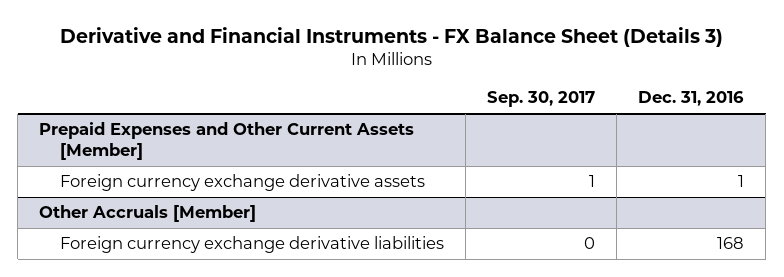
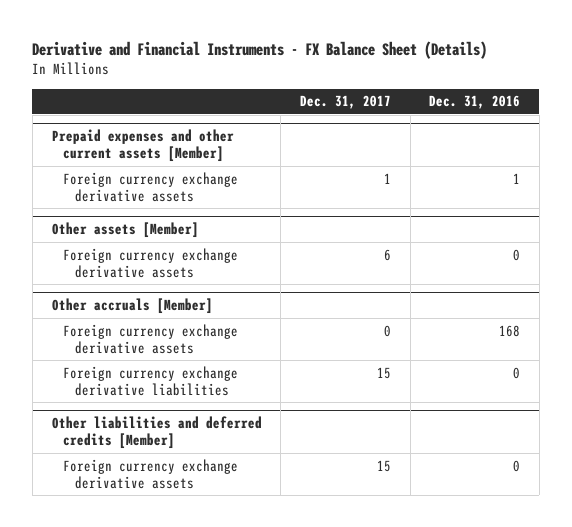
[59,27,723,48] Derivative and Financial Instruments - FX Balance Sheet (Details 3) -> [32,40,488,59] Derivative and Financial Instruments - FX Balance Sheet (Details)
[487,91,596,108] Sep. 30, 2017 -> none
none -> [299,95,391,110] Dec. 31, 2017
[39,122,415,160] Prepaid Expenses and Other Current Assets [Member] -> [51,129,234,163] Prepaid expenses and other current assets [Member]
none -> [51,222,199,239] Other assets [Member]
none -> [63,247,239,278] Foreign currency exchange derivative assets
[39,205,257,223] Other Accruals [Member] -> [51,298,213,315] Other accruals [Member]
none -> [63,323,239,354] Foreign currency exchange derivative assets
[717,237,745,250] 168 -> [513,366,521,379] 0
none -> [51,416,262,450] Other liabilities and deferred credits [Member]
none -> [63,458,239,489] Foreign currency exchange derivative assets

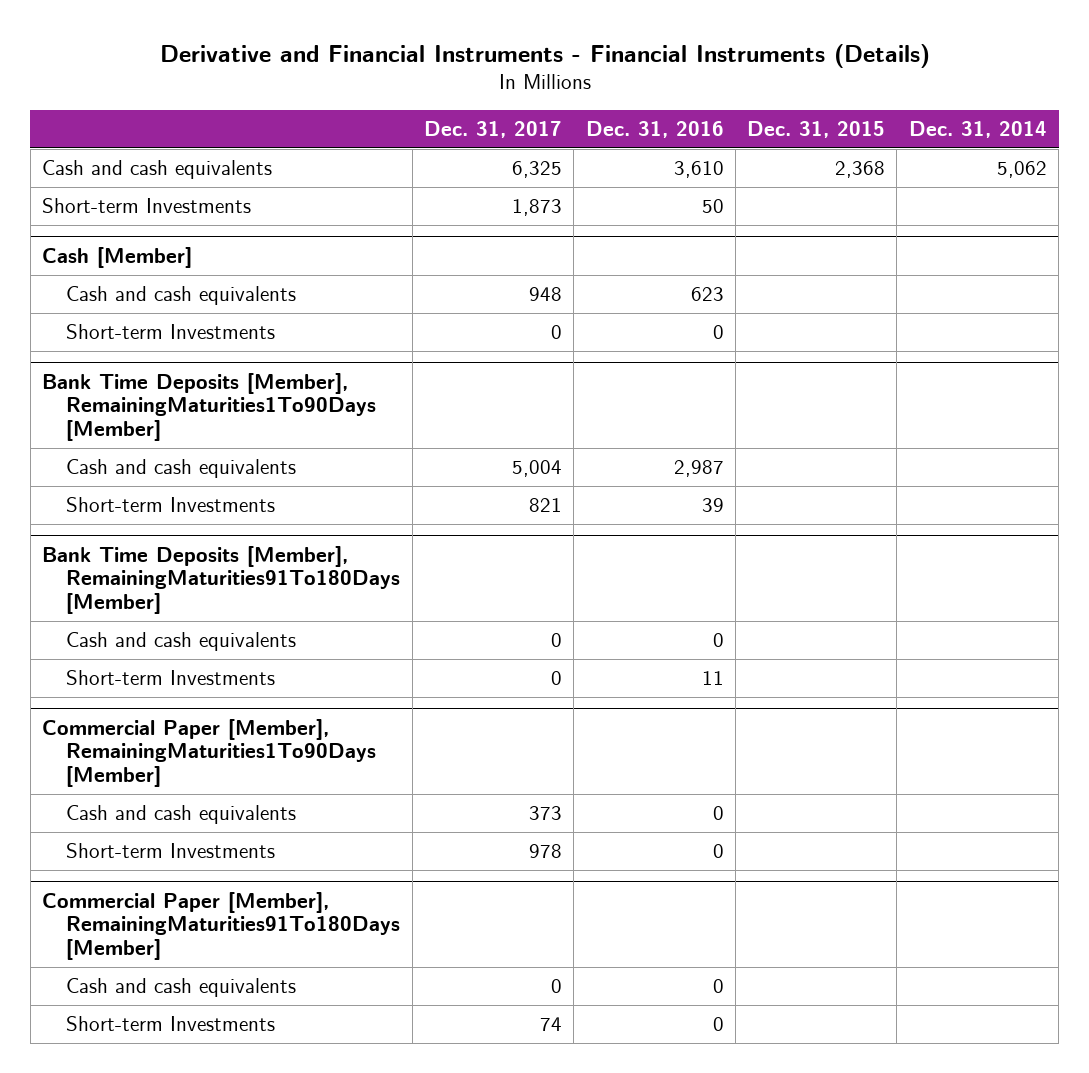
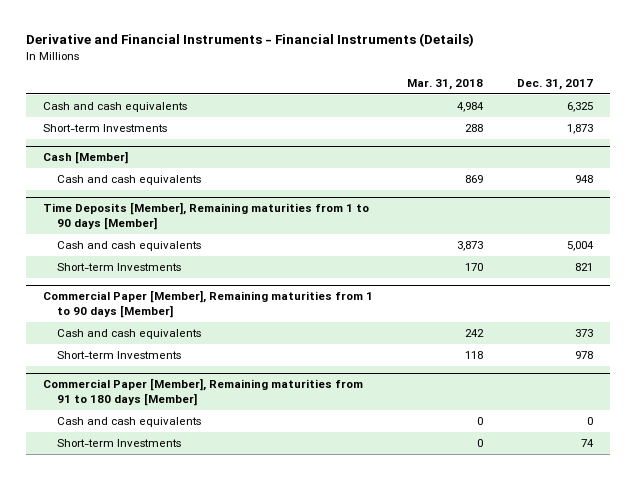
[585,121,724,139] Dec. 31, 2016 -> none
[747,121,886,139] Dec. 31, 2015 -> none
[908,121,1047,139] Dec. 31, 2014 -> none
none -> [406,78,483,90] Mar. 31, 2018
[66,324,276,340] Short-term Investments -> none
[42,372,377,441] Bank Time Deposits [Member], RemainingMaturities1To90Days [Member] -> none
none -> [42,202,369,230] Time Deposits [Member], Remaining maturities from 1 to 90 days [Member]
[42,545,401,614] Bank Time Deposits [Member], RemainingMaturities91To180Days [Member] -> none
[66,632,297,652] Cash and cash equivalents -> none
[66,670,276,686] Short-term Investments -> none
[42,718,377,787] Commercial Paper [Member], RemainingMaturities1To90Days [Member] -> none
none -> [42,290,373,318] Commercial Paper [Member], Remaining maturities from 1 to 90 days [Member]
[42,891,401,960] Commercial Paper [Member], RemainingMaturities91To180Days [Member] -> none
none -> [42,378,363,406] Commercial Paper [Member], Remaining maturities from 91 to 180 days [Member]

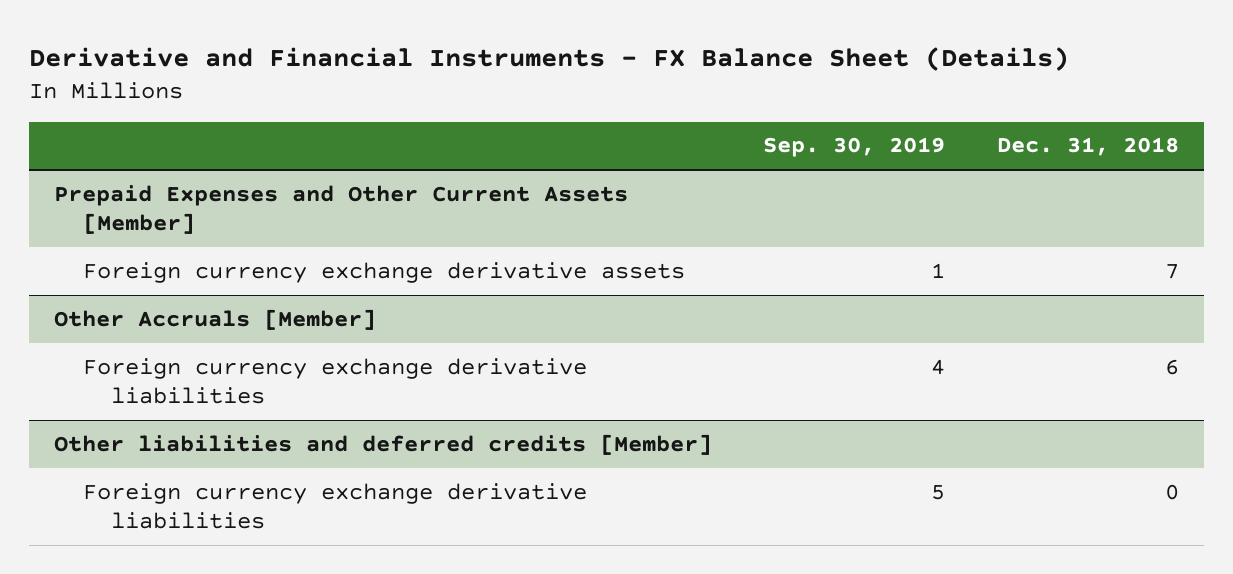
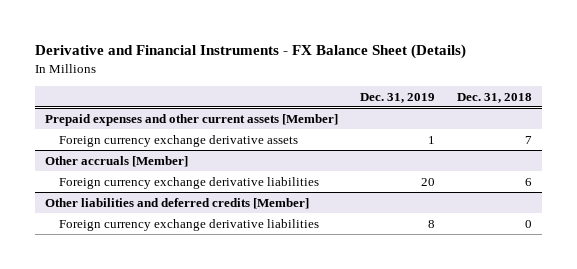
[763,137,946,158] Sep. 30, 2019 -> none
none -> [359,92,435,103] Dec. 31, 2019
[54,184,629,235] Prepaid Expenses and Other Current Assets [Member] -> [45,113,339,126] Prepaid expenses and other current assets [Member]
[54,308,377,330] Other Accruals [Member] -> [45,155,189,167] Other accruals [Member]

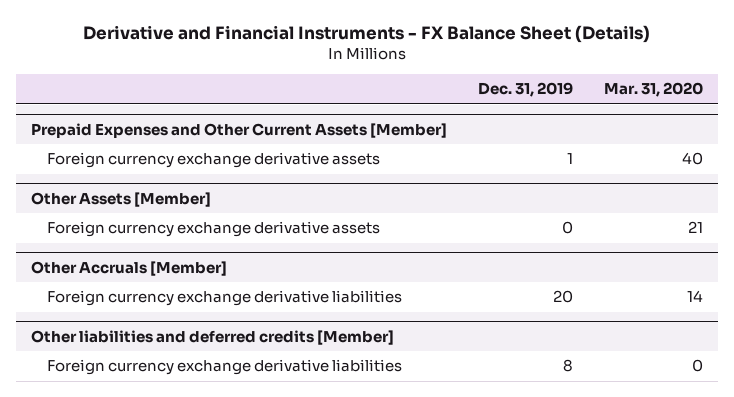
[456,92,532,103] Dec. 31, 2018 -> none
none -> [603,82,703,98] Mar. 31, 2020
[45,113,339,126] Prepaid expenses and other current assets [Member] -> [31,122,448,138] Prepaid Expenses and Other Current Assets [Member]
none -> [31,191,212,207] Other Assets [Member]
none -> [47,221,381,238] Foreign currency exchange derivative assets
[45,155,189,167] Other accruals [Member] -> [31,260,228,276] Other Accruals [Member]

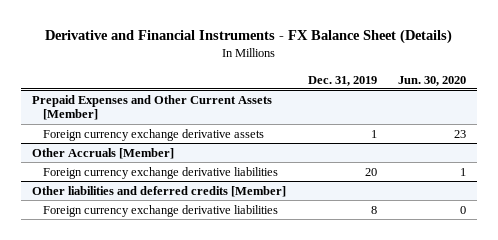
[603,82,703,98] Mar. 31, 2020 -> none
none -> [398,75,467,86] Jun. 30, 2020
[31,191,212,207] Other Assets [Member] -> none
[47,221,381,238] Foreign currency exchange derivative assets -> none

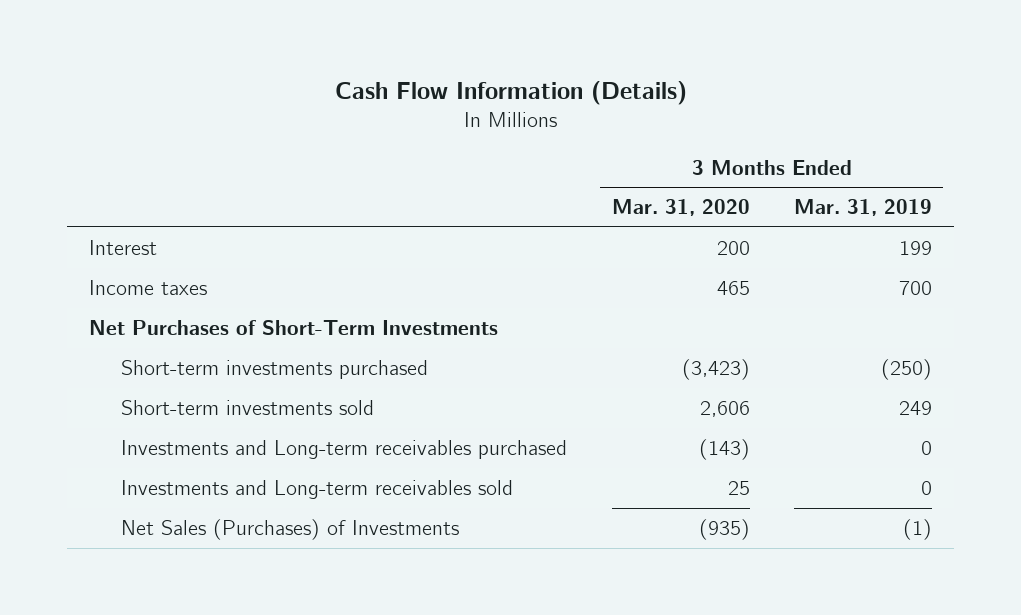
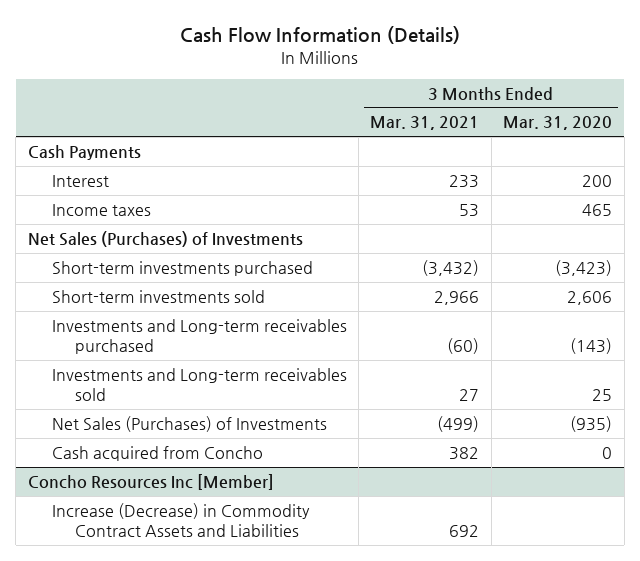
[794,199,933,217] Mar. 31, 2019 -> none
none -> [370,116,480,131] Mar. 31, 2021
none -> [27,145,141,161] Cash Payments
[89,319,499,335] Net Purchases of Short-Term Investments -> [27,231,303,248] Net Sales (Purchases) of Investments
none -> [51,446,263,462] Cash acquired from Concho
none -> [27,474,274,491] Concho Resources Inc [Member]
none -> [51,503,310,538] Increase (Decrease) in Commodity Contract Assets and Liabilities

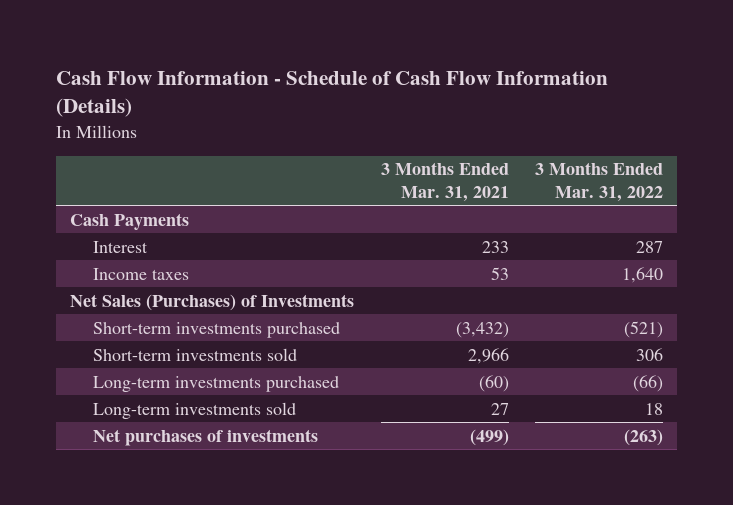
[179,25,460,44] Cash Flow Information (Details) -> [56,70,609,117] Cash Flow Information - Schedule of Cash Flow Information (Details)
[503,116,613,131] Mar. 31, 2020 -> none
none -> [535,162,664,202] 3 Months Ended Mar. 31, 2022
[51,446,263,462] Cash acquired from Concho -> none
[27,474,274,491] Concho Resources Inc [Member] -> none
[51,503,310,538] Increase (Decrease) in Commodity Contract Assets and Liabilities -> none
[51,319,347,355] Investments and Long-term receivables purchased -> [93,375,340,392] Long-term investments purchased
[51,368,347,402] Investments and Long-term receivables sold -> [93,401,297,419] Long-term investments sold
[51,416,327,433] Net Sales (Purchases) of Investments -> [93,428,319,446] Net purchases of investments

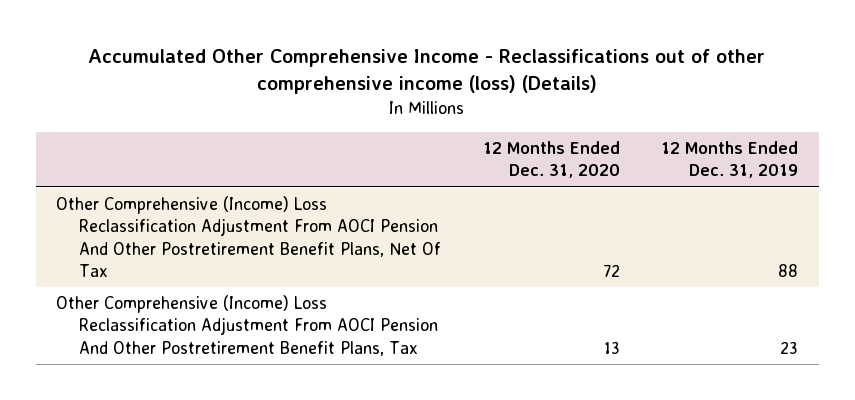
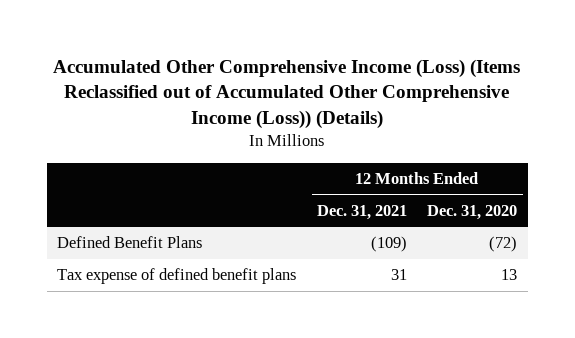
[88,49,766,95] Accumulated Other Comprehensive Income - Reclassifications out of other comprehensive income (loss) (Details) -> [53,58,521,129] Accumulated Other Comprehensive Income (Loss) (Items Reclassified out of Accumulated Other Comprehensive Income (Loss)) (Details)
[661,141,799,179] 12 Months Ended Dec. 31, 2019 -> none
none -> [316,204,407,220] Dec. 31, 2021
[56,196,442,277] Other Comprehensive (Income) Loss Reclassification Adjustment From AOCI Pension And Other Postretirement Benefit Plans, Net Of Tax -> none
none -> [57,236,203,249] Defined Benefit Plans
[56,295,439,356] Other Comprehensive (Income) Loss Reclassification Adjustment From AOCI Pension And Other Postretirement Benefit Plans, Tax -> [57,268,297,285] Tax expense of defined benefit plans

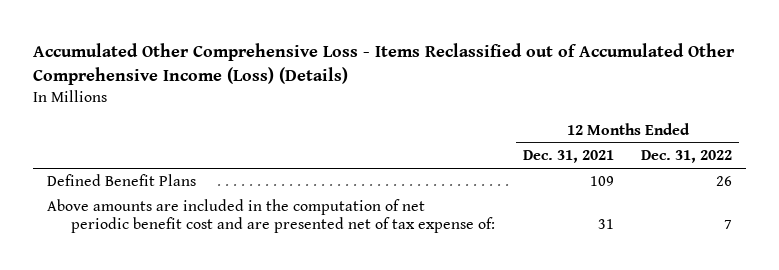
[53,58,521,129] Accumulated Other Comprehensive Income (Loss) (Items Reclassified out of Accumulated Other Comprehensive Income (Loss)) (Details) -> [32,43,735,86] Accumulated Other Comprehensive Loss - Items Reclassified out of Accumulated Other Comprehensive Income (Loss) (Details)
[427,204,518,220] Dec. 31, 2020 -> none
none -> [641,150,733,164] Dec. 31, 2022
[370,236,407,253] (109) -> [589,176,614,187] 109
[57,268,297,285] Tax expense of defined benefit plans -> [46,199,496,234] Above amounts are included in the computation of net periodic benefit cost and are presented net of tax expense of:

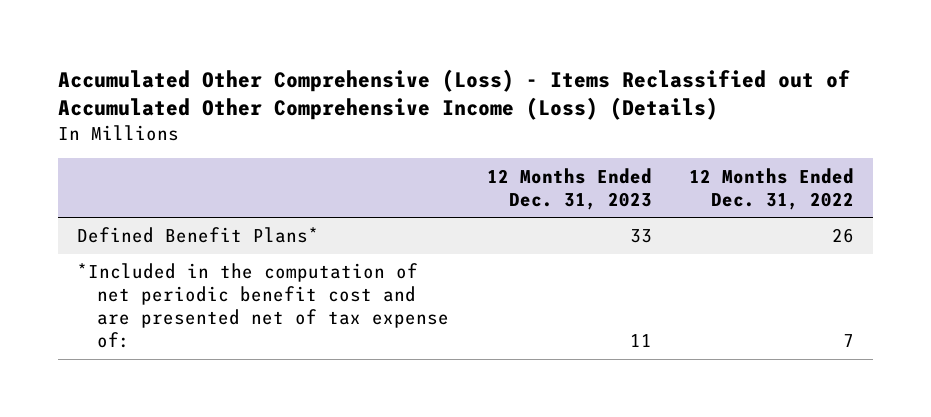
[32,43,735,86] Accumulated Other Comprehensive Loss - Items Reclassified out of Accumulated Other Comprehensive Income (Loss) (Details) -> [58,68,851,121] Accumulated Other Comprehensive (Loss) - Items Reclassified out of Accumulated Other Comprehensive Income (Loss) (Details)
[522,150,614,164] Dec. 31, 2021 -> none
none -> [486,167,652,210] 12 Months Ended Dec. 31, 2023
[46,174,196,187] Defined Benefit Plans -> [77,227,320,244] Defined Benefit Plans*
[46,199,496,234] Above amounts are included in the computation of net periodic benefit cost and are presented net of tax expense of: -> [77,263,450,349] *Included in the computation of net periodic benefit cost and are presented net of tax expense of:

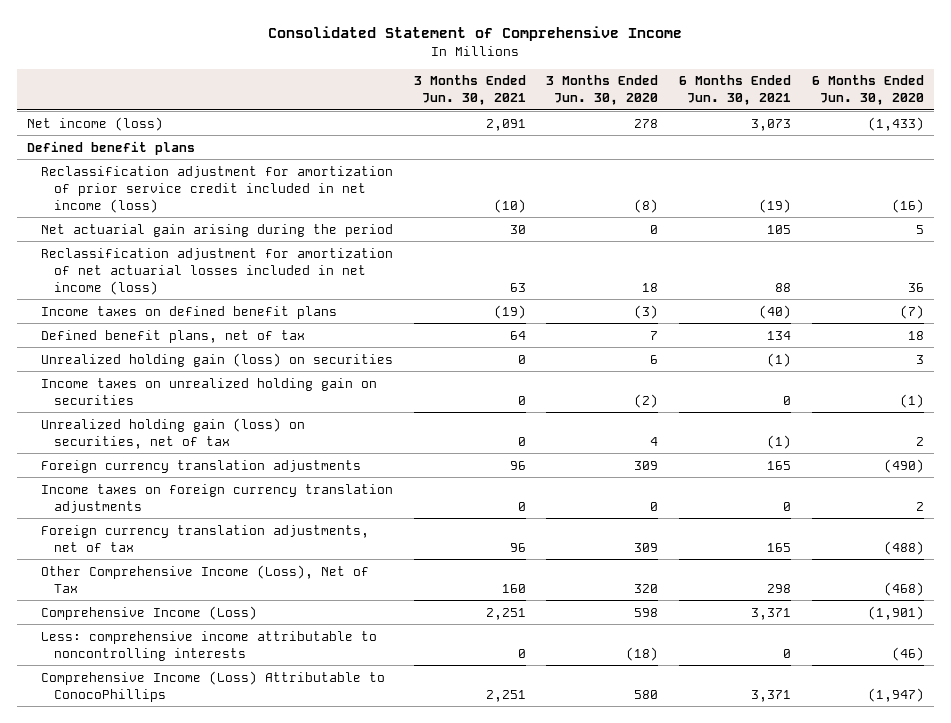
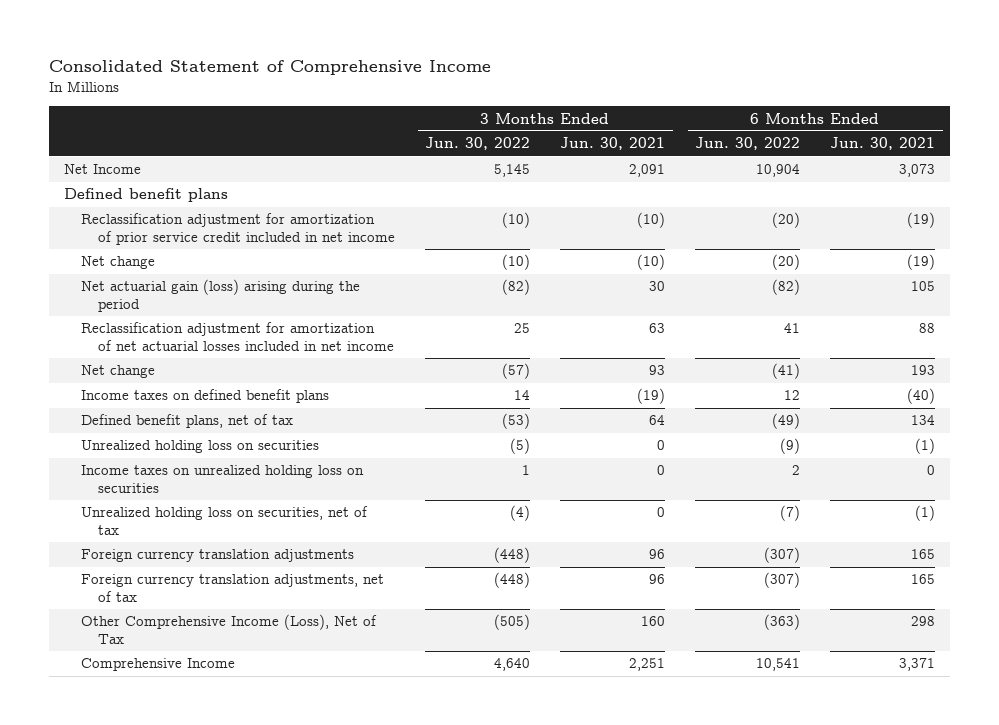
[546,75,659,106] 3 Months Ended Jun. 30, 2020 -> none
[811,75,924,106] 6 Months Ended Jun. 30, 2020 -> none
none -> [425,137,531,151] Jun. 30, 2022
none -> [695,137,801,151] Jun. 30, 2022
[27,116,164,131] Net income (loss) -> [63,164,141,175] Net Income
[40,165,393,213] Reclassification adjustment for amortization of prior service credit included in net income (loss) -> [80,213,395,246] Reclassification adjustment for amortization of prior service credit included in net income
none -> [80,256,155,270] Net change
[40,223,393,237] Net actuarial gain arising during the period -> [80,279,360,313] Net actuarial gain (loss) arising during the period
[40,247,393,295] Reclassification adjustment for amortization of net actuarial losses included in net income (loss) -> [80,322,394,352] Reclassification adjustment for amortization of net actuarial losses included in net income
none -> [80,365,155,379] Net change
[40,352,393,367] Unrealized holding gain (loss) on securities -> [80,440,319,454] Unrealized holding loss on securities
[40,377,377,405] Income taxes on unrealized holding gain on securities -> [80,465,364,494] Income taxes on unrealized holding loss on securities
[40,417,305,449] Unrealized holding gain (loss) on securities, net of tax -> [80,506,368,536] Unrealized holding loss on securities, net of tax
[40,483,393,513] Income taxes on foreign currency translation adjustments -> none
[40,605,257,620] Comprehensive Income (Loss) -> none
[40,630,377,661] Less: comprehensive income attributable to noncontrolling interests -> none
[40,670,385,702] Comprehensive Income (Loss) Attributable to ConocoPhillips -> [80,658,235,672] Comprehensive Income

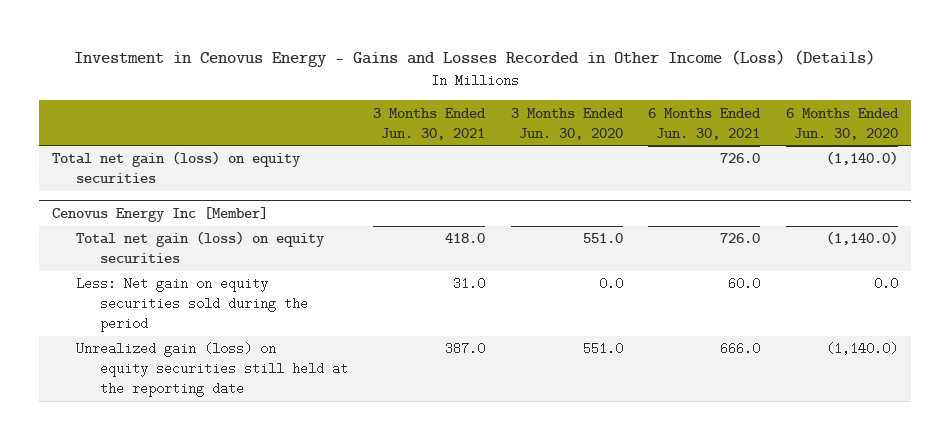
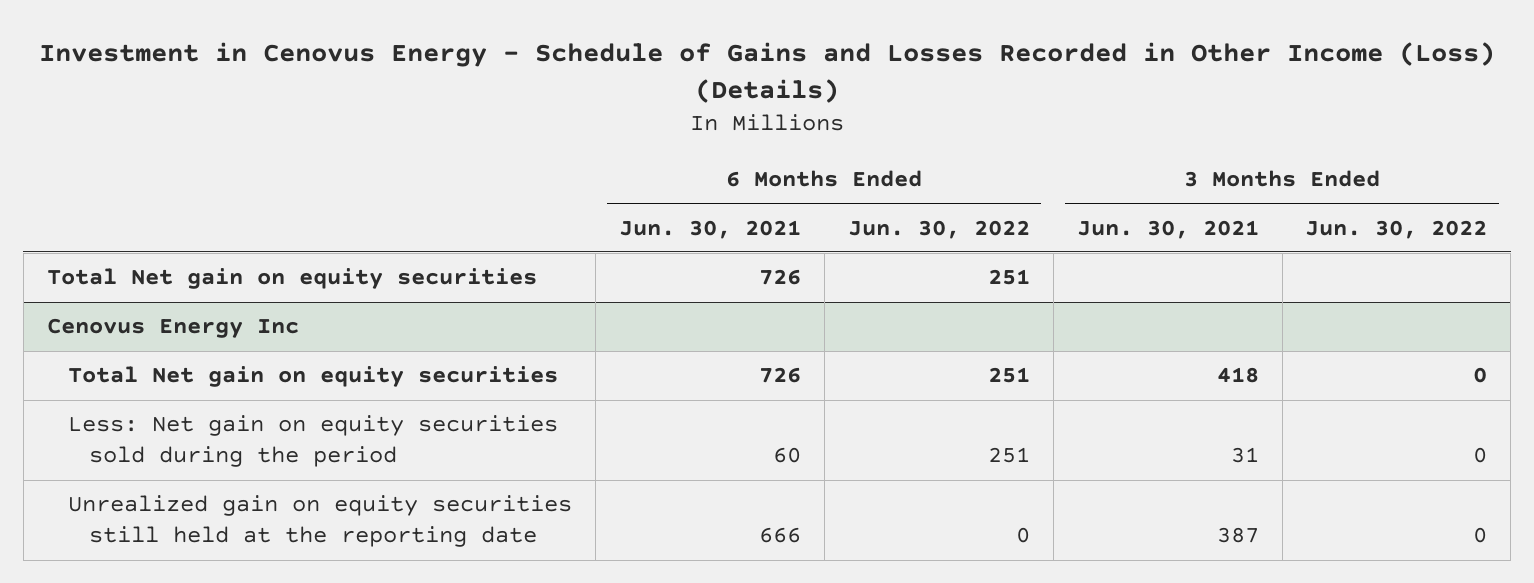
[73,50,875,68] Investment in Cenovus Energy - Gains and Losses Recorded in Other Income (Loss) (Details) -> [39,41,1496,103] Investment in Cenovus Energy - Schedule of Gains and Losses Recorded in Other Income (Loss) (Details)
[510,107,624,140] 3 Months Ended Jun. 30, 2020 -> none
[785,107,899,140] 6 Months Ended Jun. 30, 2020 -> none
none -> [847,219,1030,239] Jun. 30, 2022
none -> [1305,219,1488,239] Jun. 30, 2022
[51,151,301,184] Total net gain (loss) on equity securities -> [46,268,537,290] Total Net gain on equity securities
[720,153,761,164] 726.0 -> [758,269,801,286] 726
[51,207,268,223] Cenovus Energy Inc [Member] -> [46,318,299,339] Cenovus Energy Inc
[75,231,325,264] Total net gain (loss) on equity securities -> [68,366,559,388] Total Net gain on equity securities
[445,233,486,244] 418.0 -> [1216,367,1259,384] 418
[720,233,761,244] 726.0 -> [758,367,801,384] 726
[453,277,486,291] 31.0 -> [1230,447,1259,464] 31
[728,277,761,291] 60.0 -> [772,447,801,464] 60
[75,342,348,398] Unrealized gain (loss) on equity securities still held at the reporting date -> [68,495,573,548] Unrealized gain on equity securities still held at the reporting date
[445,342,486,356] 387.0 -> [1216,527,1259,544] 387
[720,342,761,356] 666.0 -> [758,527,801,544] 666

